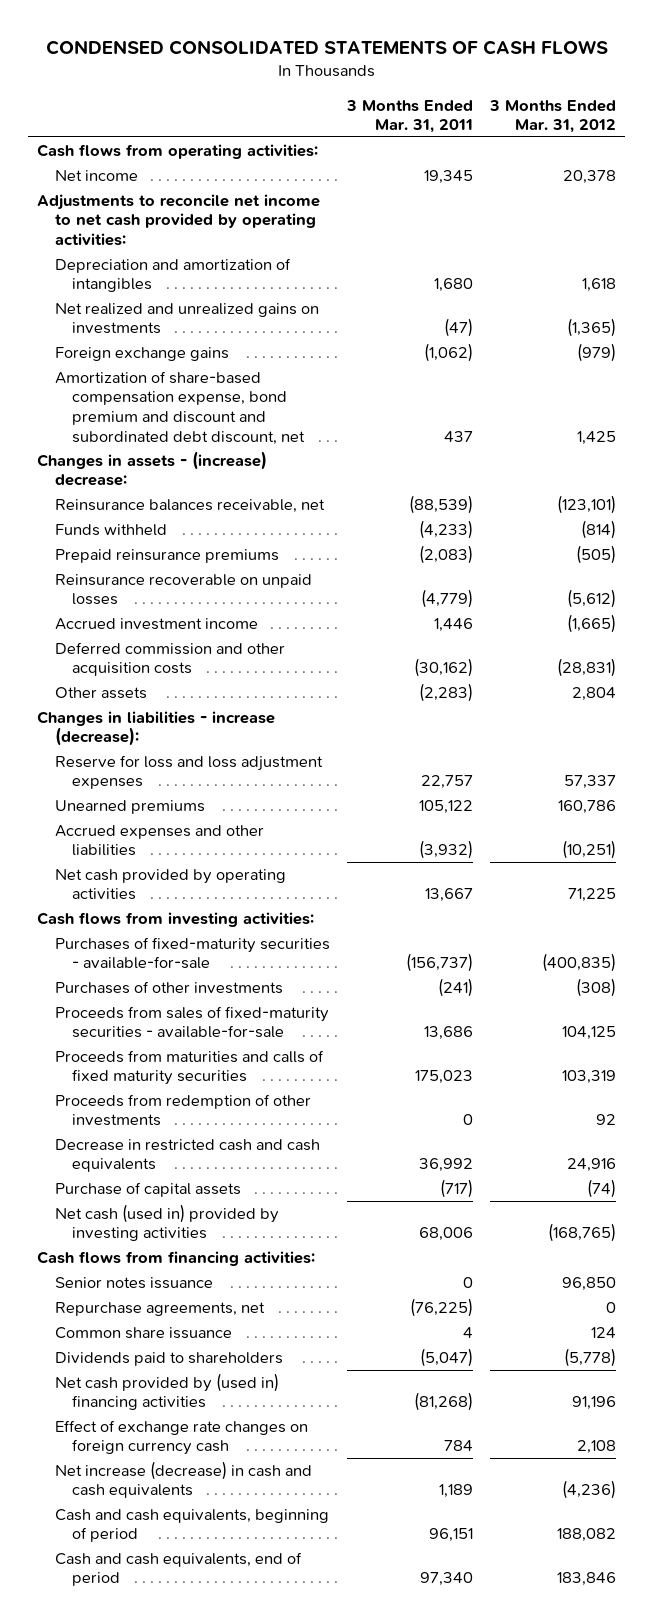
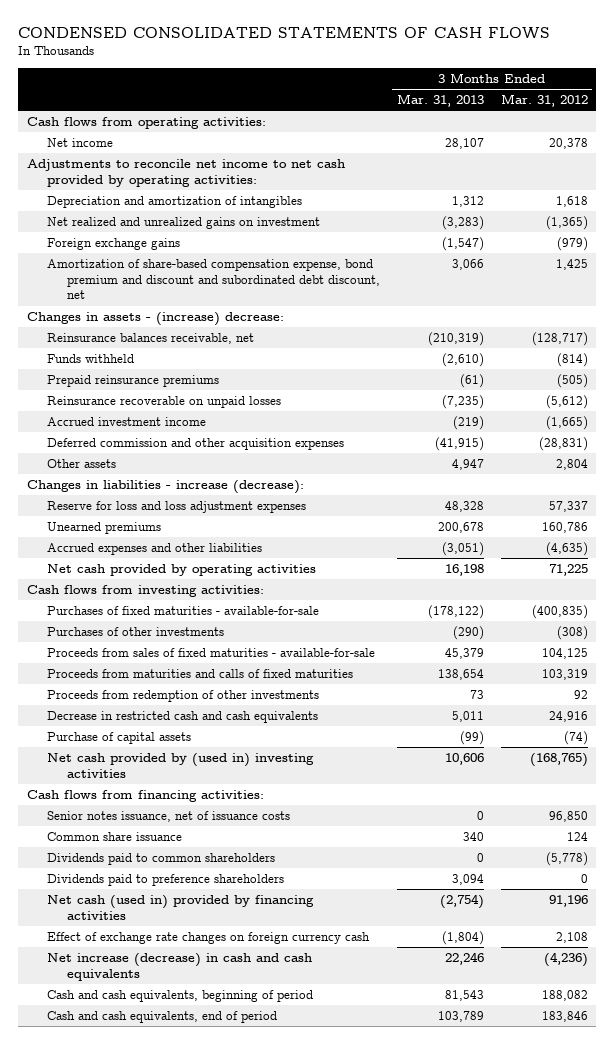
[345,99,473,134] 3 Months Ended Mar. 31, 2011 -> none
none -> [396,94,484,108] Mar. 31, 2013
[54,302,319,335] Net realized and unrealized gains on investments -> [46,216,320,229] Net realized and unrealized gains on investment
[557,494,617,514] (123,101) -> [531,331,588,346] (128,717)
[54,641,285,677] Deferred commission and other acquisition costs -> [46,437,344,450] Deferred commission and other acquisition expenses
[562,840,617,860] (10,251) -> [545,541,588,556] (4,635)
[54,936,330,970] Purchases of fixed-maturity securities - available-for-sale -> [46,605,319,615] Purchases of fixed maturities - available-for-sale
[54,1005,329,1039] Proceeds from sales of fixed-maturity securities - available-for-sale -> [46,647,375,657] Proceeds from sales of fixed maturities - available-for-sale
[54,1049,324,1086] Proceeds from maturities and calls of fixed maturity securities -> [46,668,353,678] Proceeds from maturities and calls of fixed maturities
[54,1203,279,1242] Net cash (used in) provided by investing activities -> [46,752,314,778] Net cash provided by (used in) investing activities
[54,1301,265,1316] Repurchase agreements, net -> none
[54,1276,213,1289] Senior notes issuance -> [46,810,290,822] Senior notes issuance, net of issuance costs
[54,1351,283,1366] Dividends paid to shareholders -> [46,852,275,865] Dividends paid to common shareholders
none -> [46,873,284,886] Dividends paid to preference shareholders
[54,1372,279,1411] Net cash provided by (used in) financing activities -> [46,894,314,920] Net cash (used in) provided by financing activities

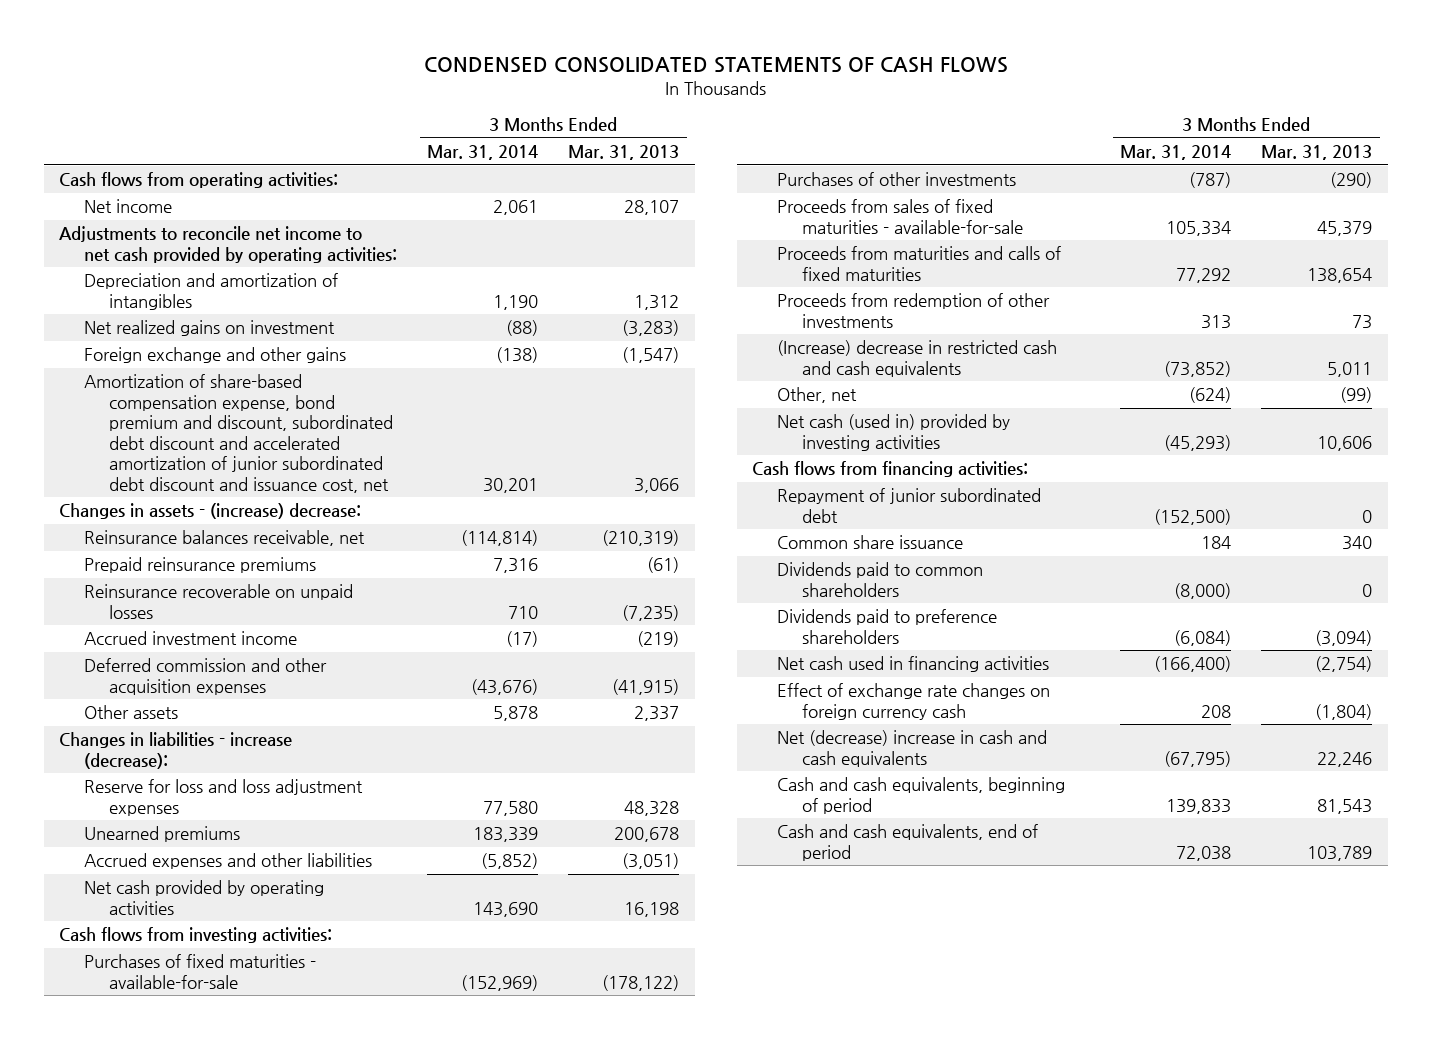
[500,94,588,108] Mar. 31, 2012 -> none
none -> [427,145,539,161] Mar. 31, 2014
[46,216,320,229] Net realized and unrealized gains on investment -> [84,320,336,337] Net realized gains on investment
[46,237,180,250] Foreign exchange gains -> [84,347,347,364] Foreign exchange and other gains
[46,258,380,300] Amortization of share-based compensation expense, bond premium and discount and subordinated debt discount, net -> [84,374,393,493] Amortization of share-based compensation expense, bond premium and discount, subordinated debt discount and accelerated amortization of junior subordinated debt discount and issuance cost, net
[46,353,134,363] Funds withheld -> none
[451,458,484,470] 4,947 -> [634,706,680,722] 2,337
[46,731,191,744] Purchase of capital assets -> none
[46,710,318,723] Decrease in restricted cash and cash equivalents -> [777,340,1058,377] (Increase) decrease in restricted cash and cash equivalents
none -> [777,387,858,404] Other, net
[46,752,314,778] Net cash provided by (used in) investing activities -> [777,414,1011,451] Net cash (used in) provided by investing activities
[46,810,290,822] Senior notes issuance, net of issuance costs -> none
none -> [777,488,1042,523] Repayment of junior subordinated debt
[451,873,484,885] 3,094 -> [1315,629,1373,646] (3,094)
[46,894,314,920] Net cash (used in) provided by financing activities -> [777,656,1050,673] Net cash used in financing activities
[46,952,312,981] Net increase (decrease) in cash and cash equivalents -> [777,730,1048,767] Net (decrease) increase in cash and cash equivalents

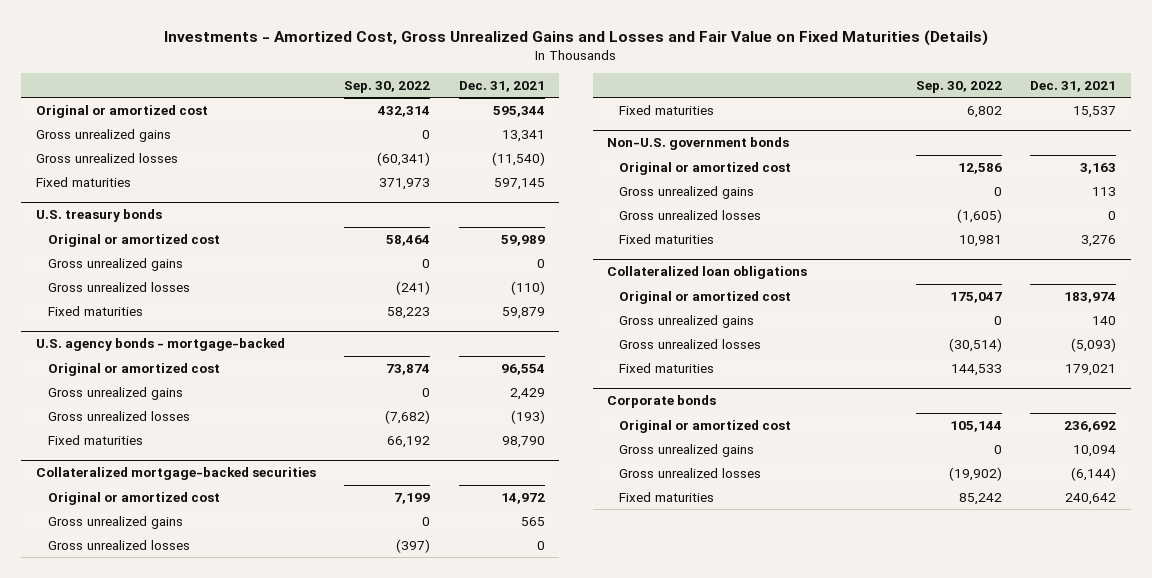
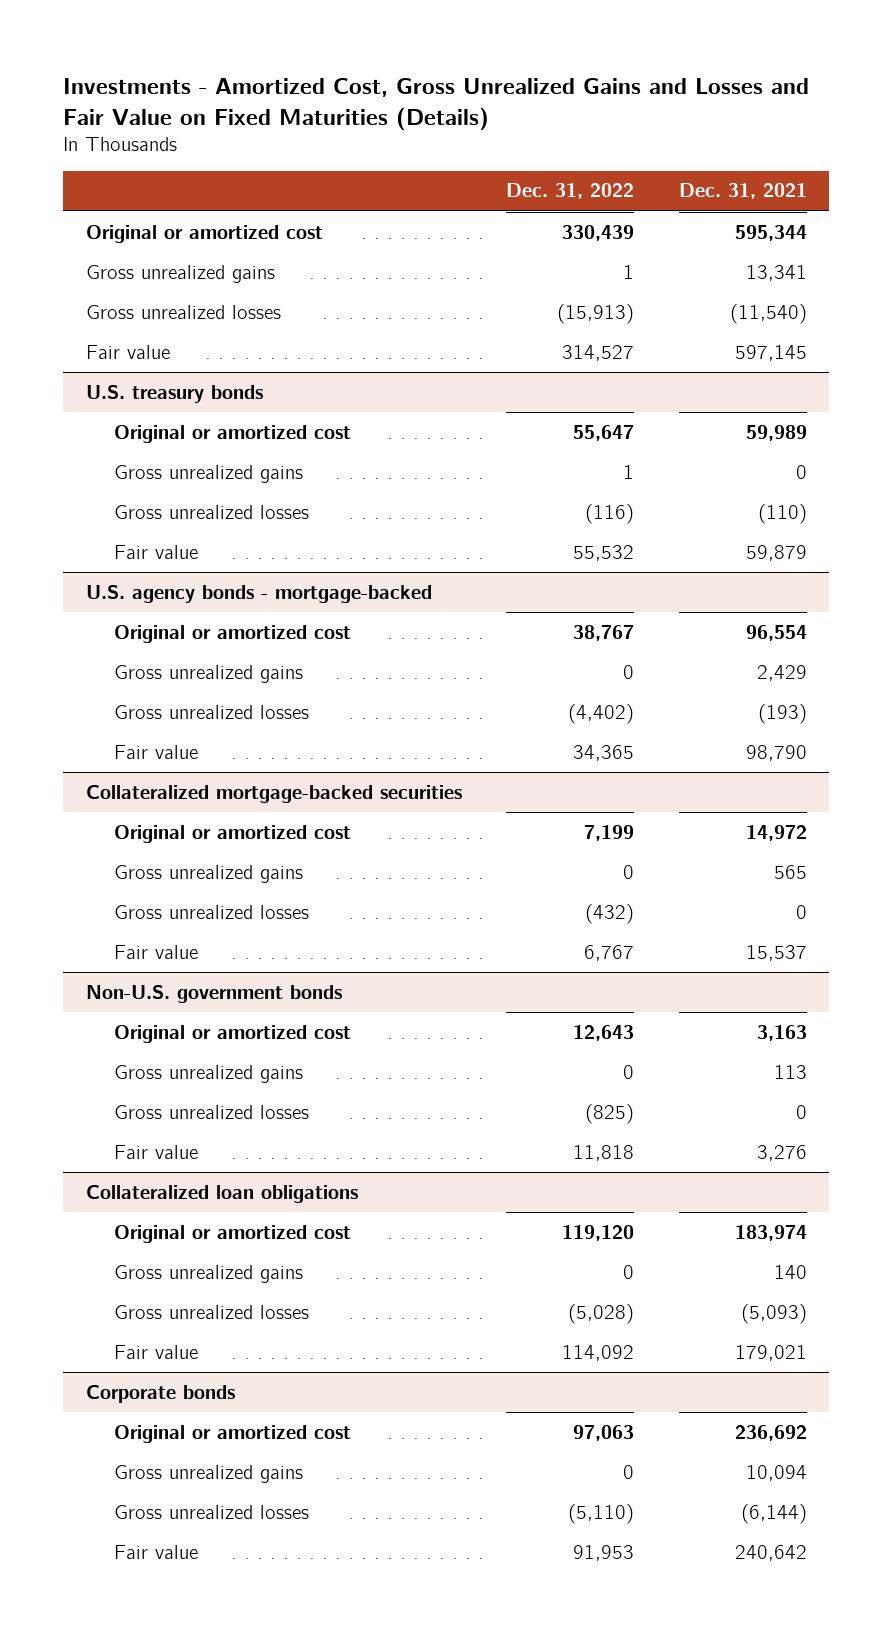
[344,81,431,94] Sep. 30, 2022 -> none
none -> [506,183,635,200] Dec. 31, 2022
[35,176,131,187] Fixed maturities -> [85,344,170,359] Fair value
[47,305,143,316] Fixed maturities -> [114,544,199,559] Fair value
[47,434,143,445] Fixed maturities -> [114,744,199,759] Fair value
[619,104,715,115] Fixed maturities -> [114,944,199,959] Fair value
[619,233,715,244] Fixed maturities -> [114,1144,199,1159] Fair value
[619,362,715,373] Fixed maturities -> [114,1344,199,1359] Fair value
[619,491,715,502] Fixed maturities -> [114,1544,199,1559] Fair value

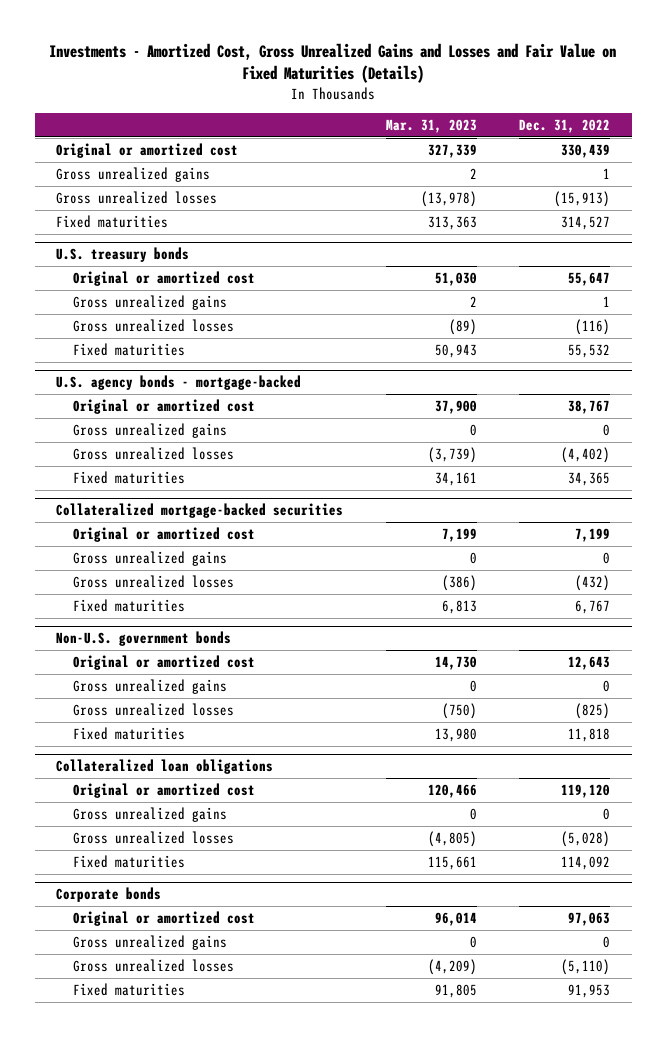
[678,183,807,200] Dec. 31, 2021 -> none
none -> [385,119,477,134] Mar. 31, 2023
[85,344,170,359] Fair value -> [56,214,169,228] Fixed maturities
[114,544,199,559] Fair value -> [73,342,186,356] Fixed maturities
[114,744,199,759] Fair value -> [73,470,186,484] Fixed maturities
[114,944,199,959] Fair value -> [73,598,186,612] Fixed maturities
[114,1144,199,1159] Fair value -> [73,726,186,740] Fixed maturities
[114,1344,199,1359] Fair value -> [73,854,186,868] Fixed maturities
[114,1544,199,1559] Fair value -> [73,982,186,996] Fixed maturities

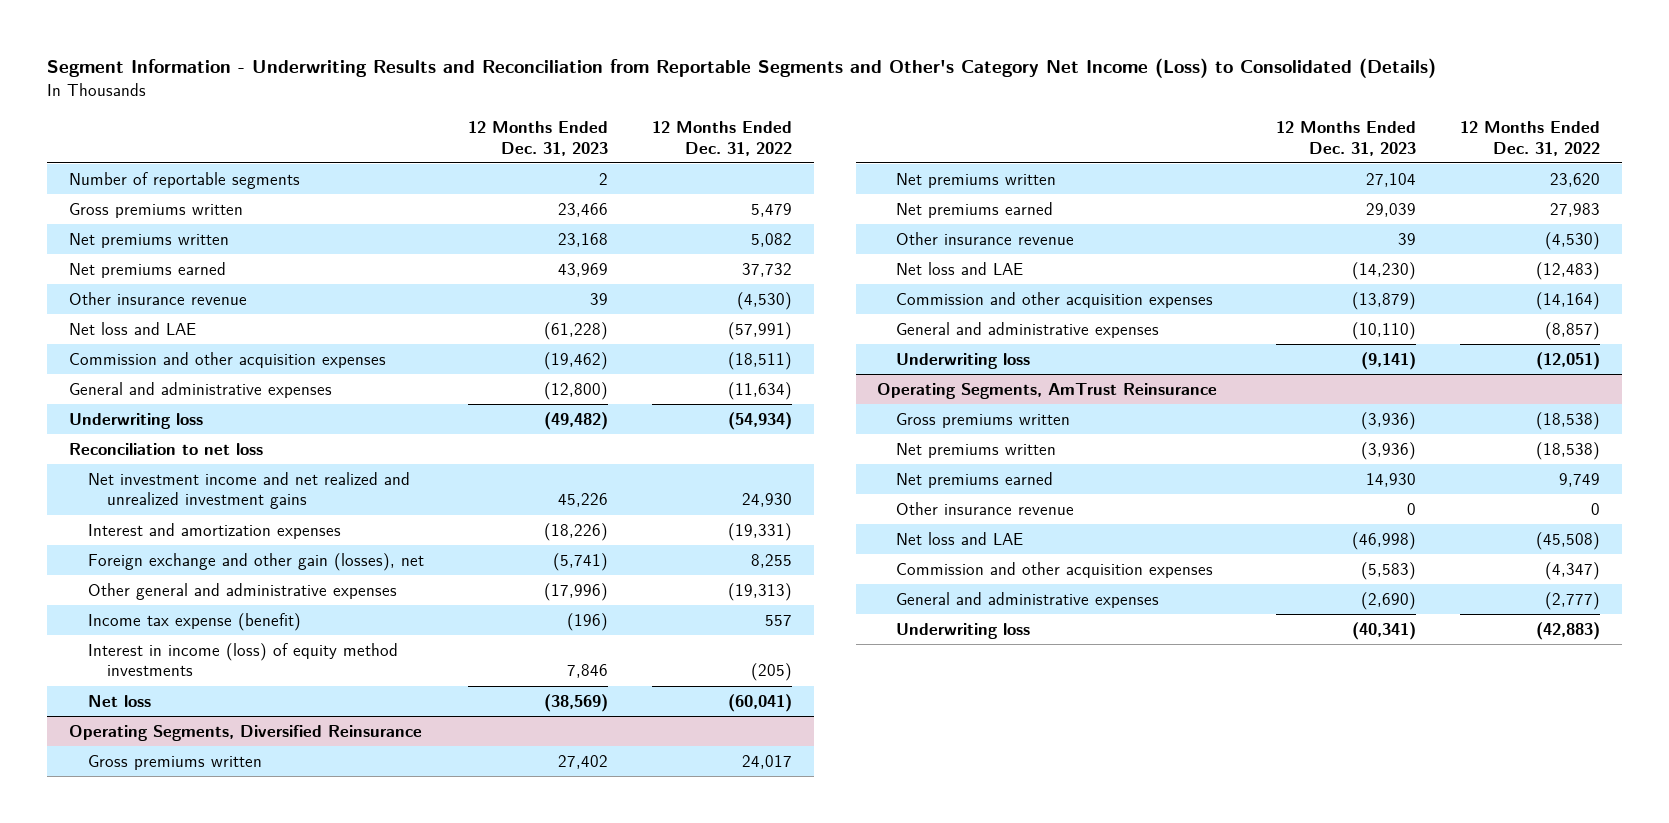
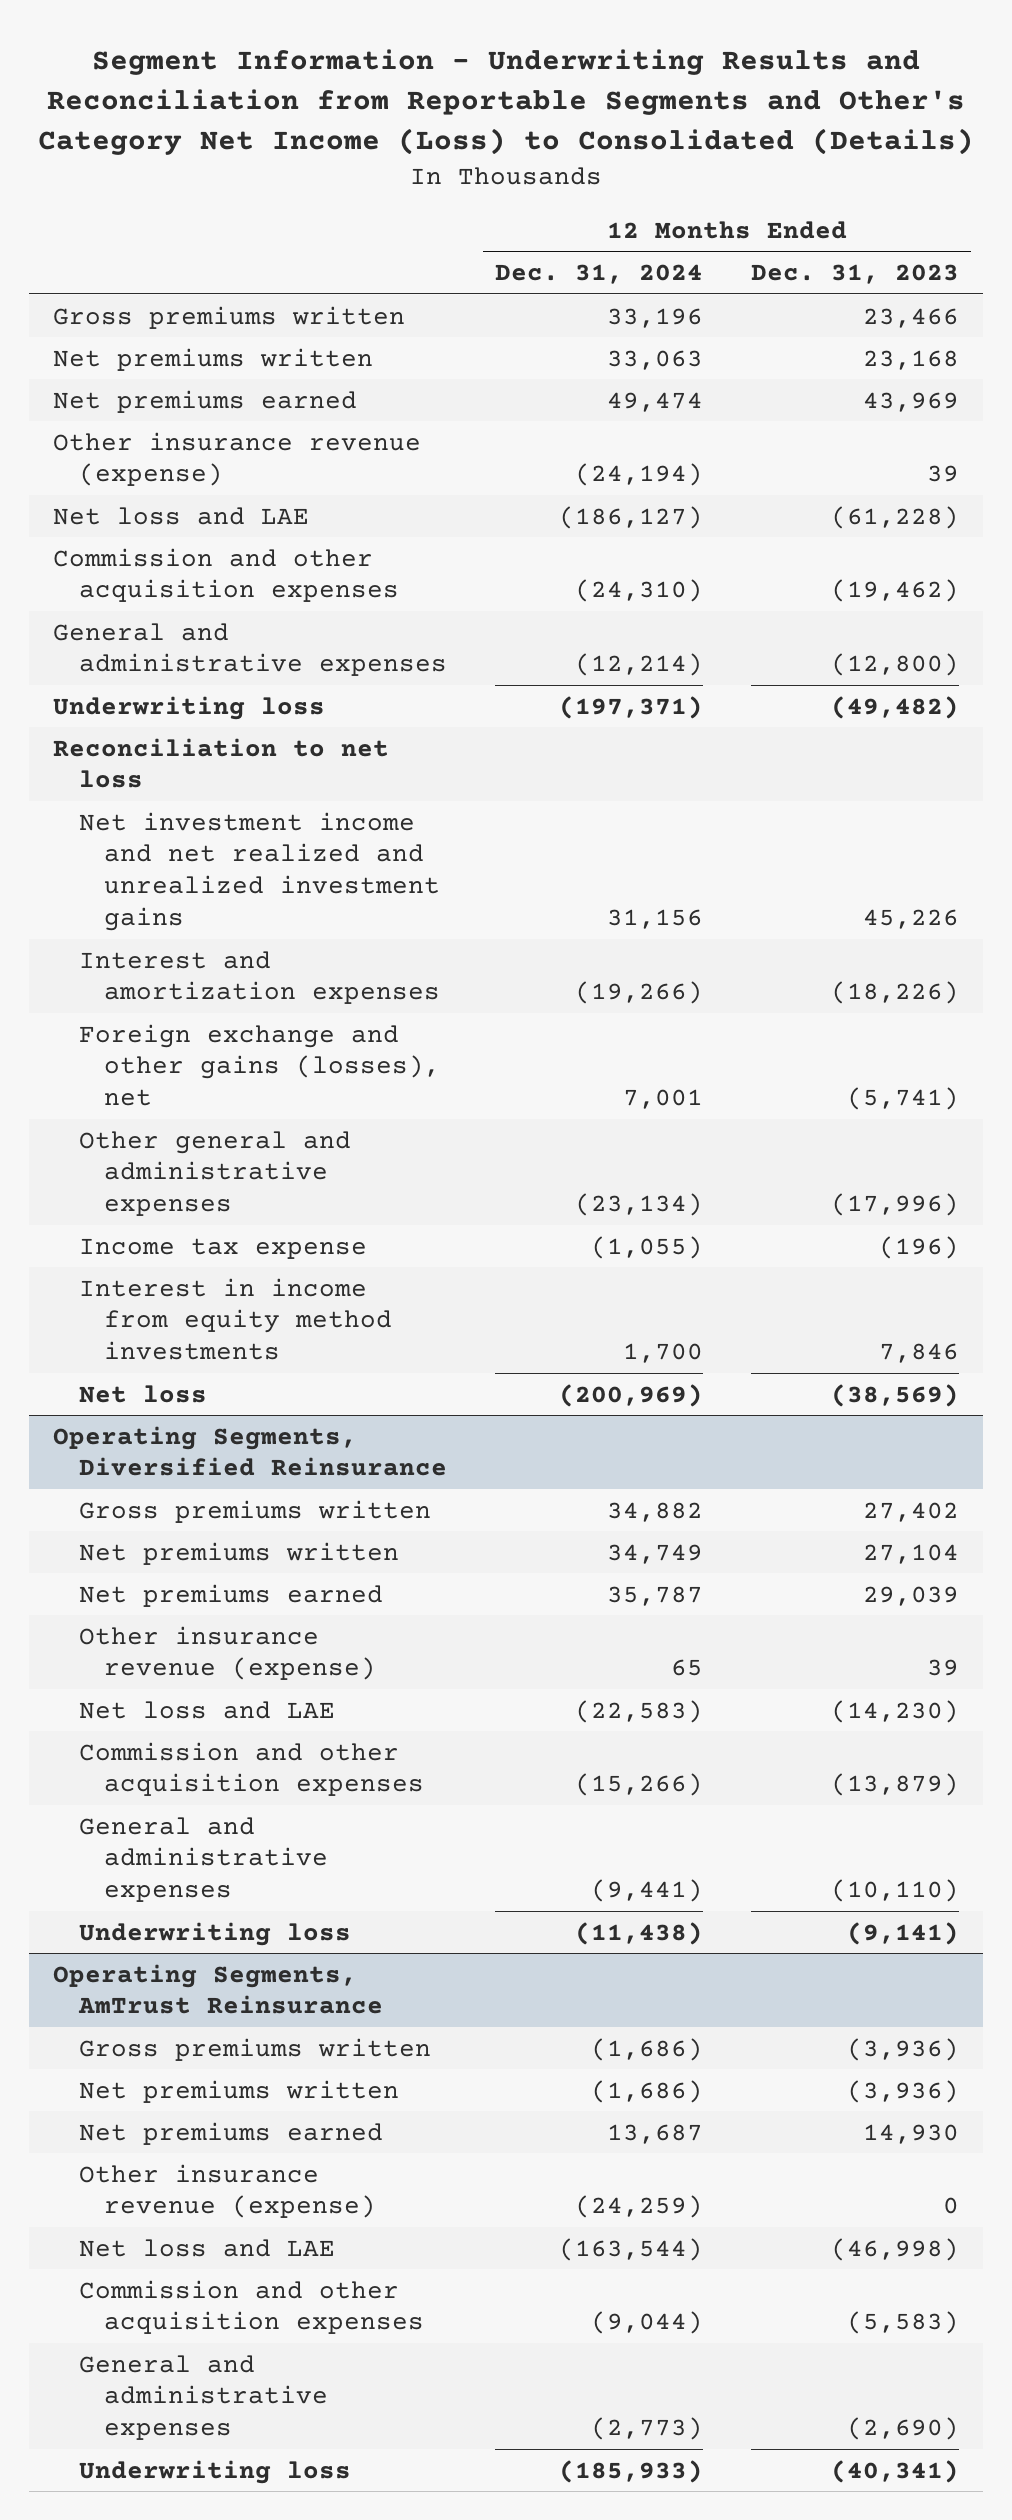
[651,121,792,156] 12 Months Ended Dec. 31, 2022 -> none
none -> [494,264,703,285] Dec. 31, 2024
[69,172,301,190] Number of reportable segments -> none
[69,292,248,306] Other insurance revenue -> [52,431,421,487] Other insurance revenue (expense)
[88,553,425,572] Foreign exchange and other gain (losses), net -> [78,1023,441,1107] Foreign exchange and other gains (losses), net
[88,613,302,632] Income tax expense (benefit) -> [78,1237,367,1259] Income tax expense
[88,643,399,677] Interest in income (loss) of equity method investments -> [78,1277,393,1361] Interest in income from equity method investments
[896,232,1075,246] Other insurance revenue -> [78,1625,377,1681] Other insurance revenue (expense)
[896,502,1075,516] Other insurance revenue -> [78,2163,377,2219] Other insurance revenue (expense)

